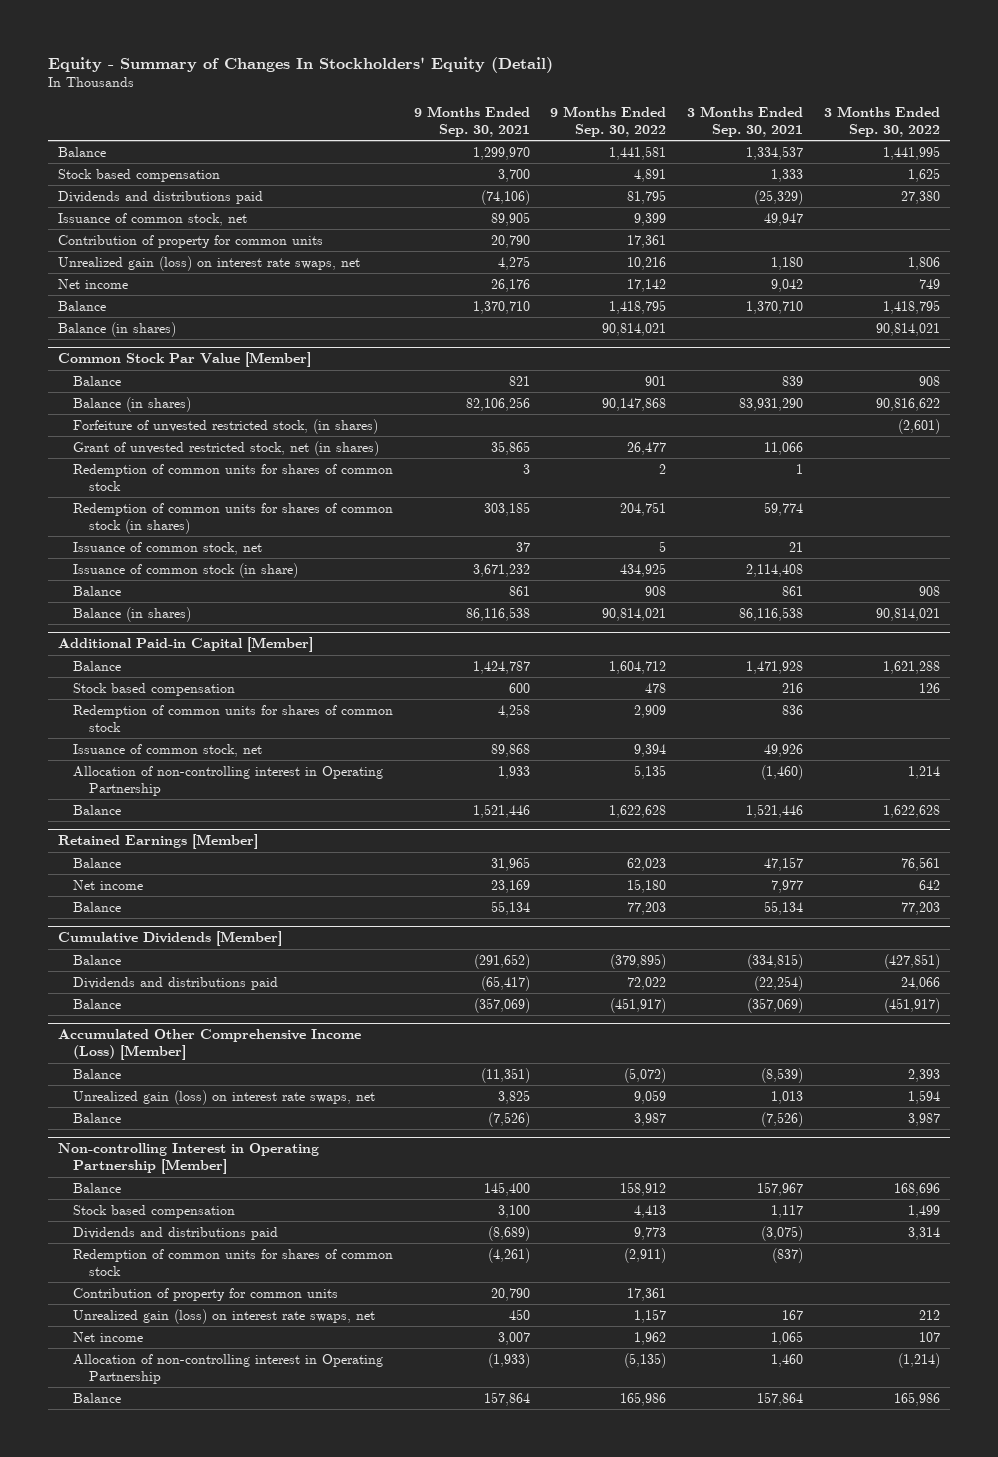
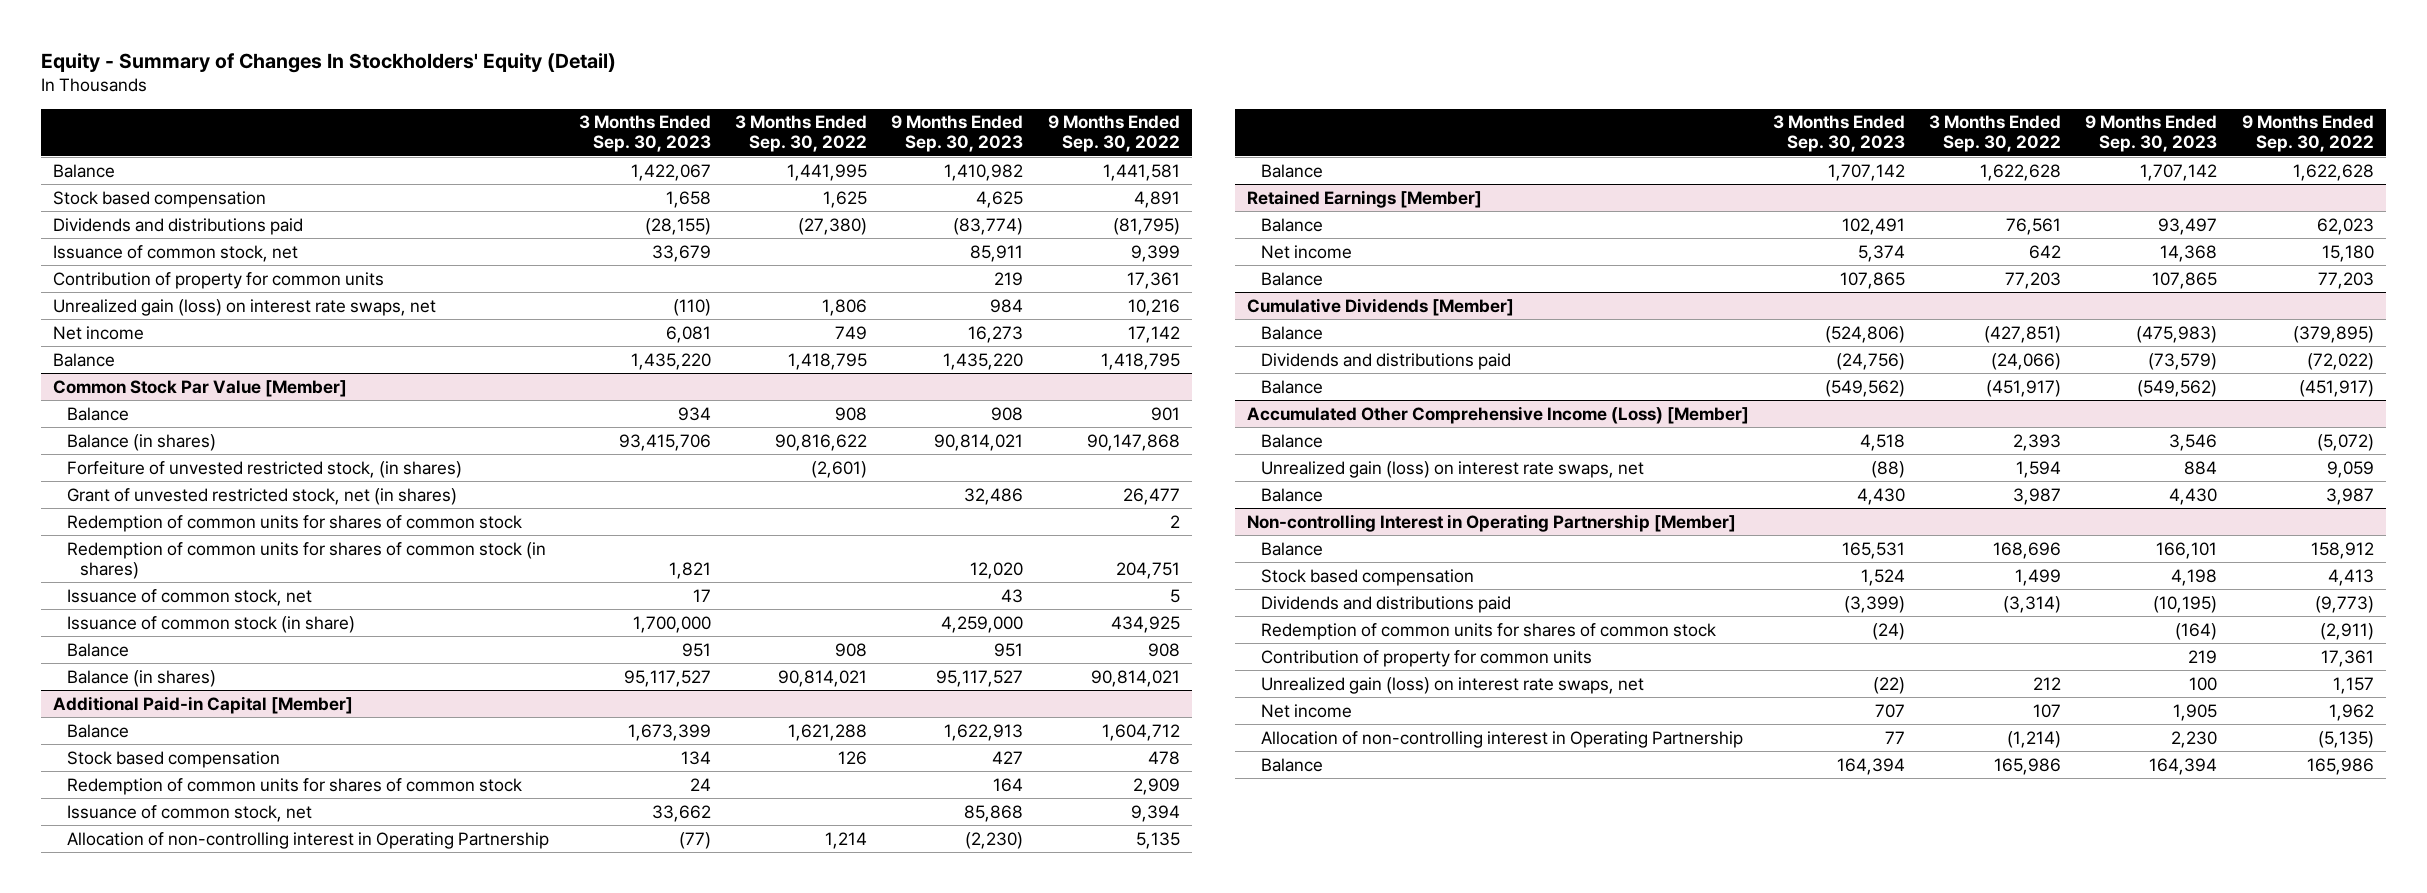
[413,105,530,137] 9 Months Ended Sep. 30, 2021 -> none
[687,105,804,137] 3 Months Ended Sep. 30, 2021 -> none
none -> [579,115,712,153] 3 Months Ended Sep. 30, 2023
none -> [891,115,1024,153] 9 Months Ended Sep. 30, 2023
[627,189,667,204] 81,795 -> [1112,217,1180,235] (81,795)
[900,190,940,204] 27,380 -> [798,217,868,235] (27,380)
[57,321,176,337] Balance (in shares) -> none
[627,976,667,990] 72,022 -> [2306,352,2374,370] (72,022)
[900,976,940,990] 24,066 -> [1991,352,2062,370] (24,066)
[634,1226,667,1240] 9,773 -> [2314,595,2374,613] (9,773)
[907,1226,940,1240] 3,314 -> [2003,595,2062,613] (3,314)

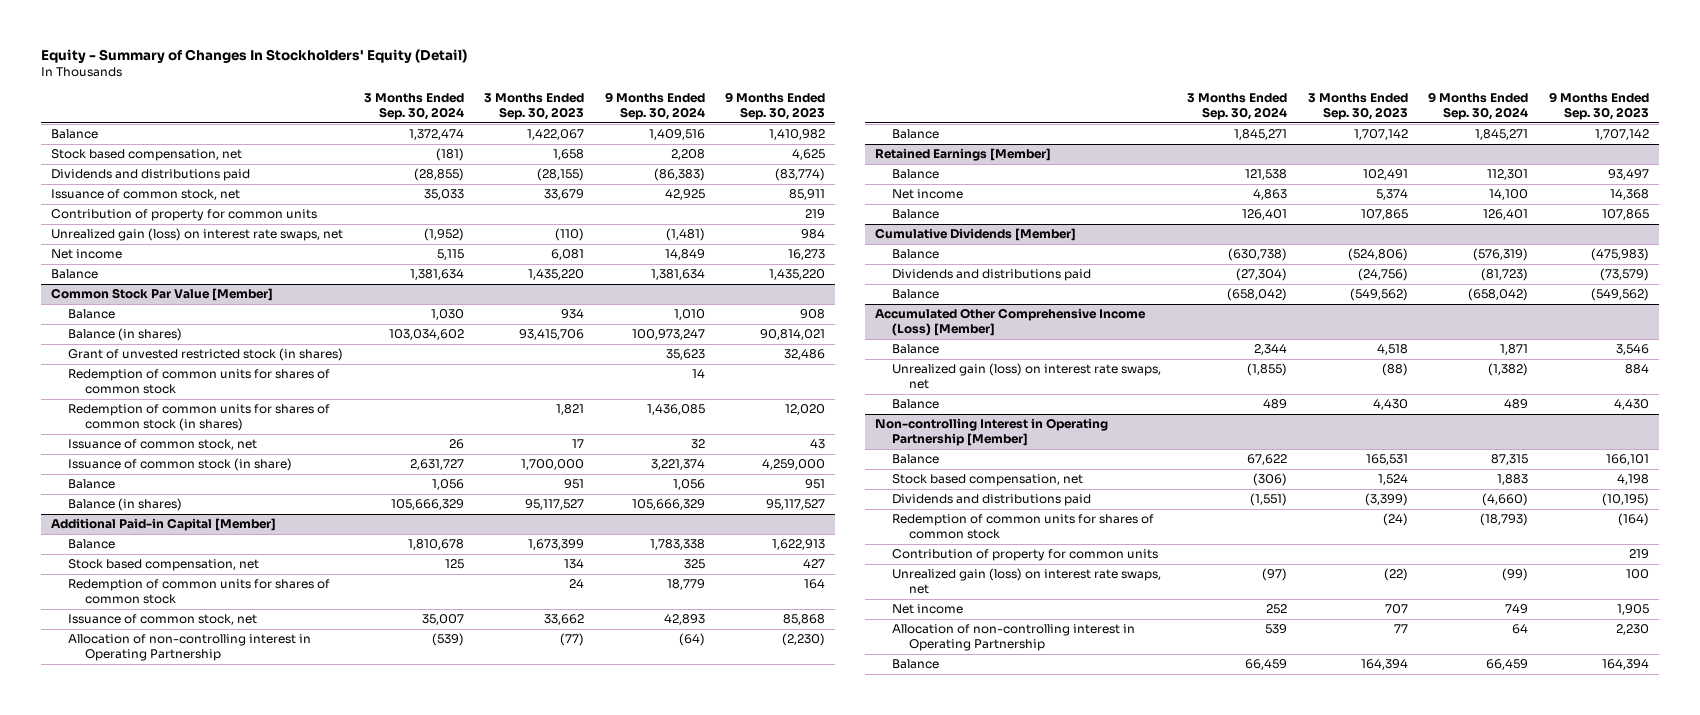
[735,115,868,153] 3 Months Ended Sep. 30, 2022 -> none
[1047,115,1180,153] 9 Months Ended Sep. 30, 2022 -> none
none -> [363,93,464,120] 3 Months Ended Sep. 30, 2024
none -> [604,92,705,120] 9 Months Ended Sep. 30, 2024
[53,190,267,208] Stock based compensation -> [51,149,243,162] Stock based compensation, net
[66,460,462,478] Forfeiture of unvested restricted stock, (in shares) -> none
[66,487,457,505] Grant of unvested restricted stock, net (in shares) -> [68,348,344,362] Grant of unvested restricted stock (in shares)
[66,750,280,768] Stock based compensation -> [68,559,260,572] Stock based compensation, net
[1260,568,1474,586] Stock based compensation -> [891,474,1083,487] Stock based compensation, net

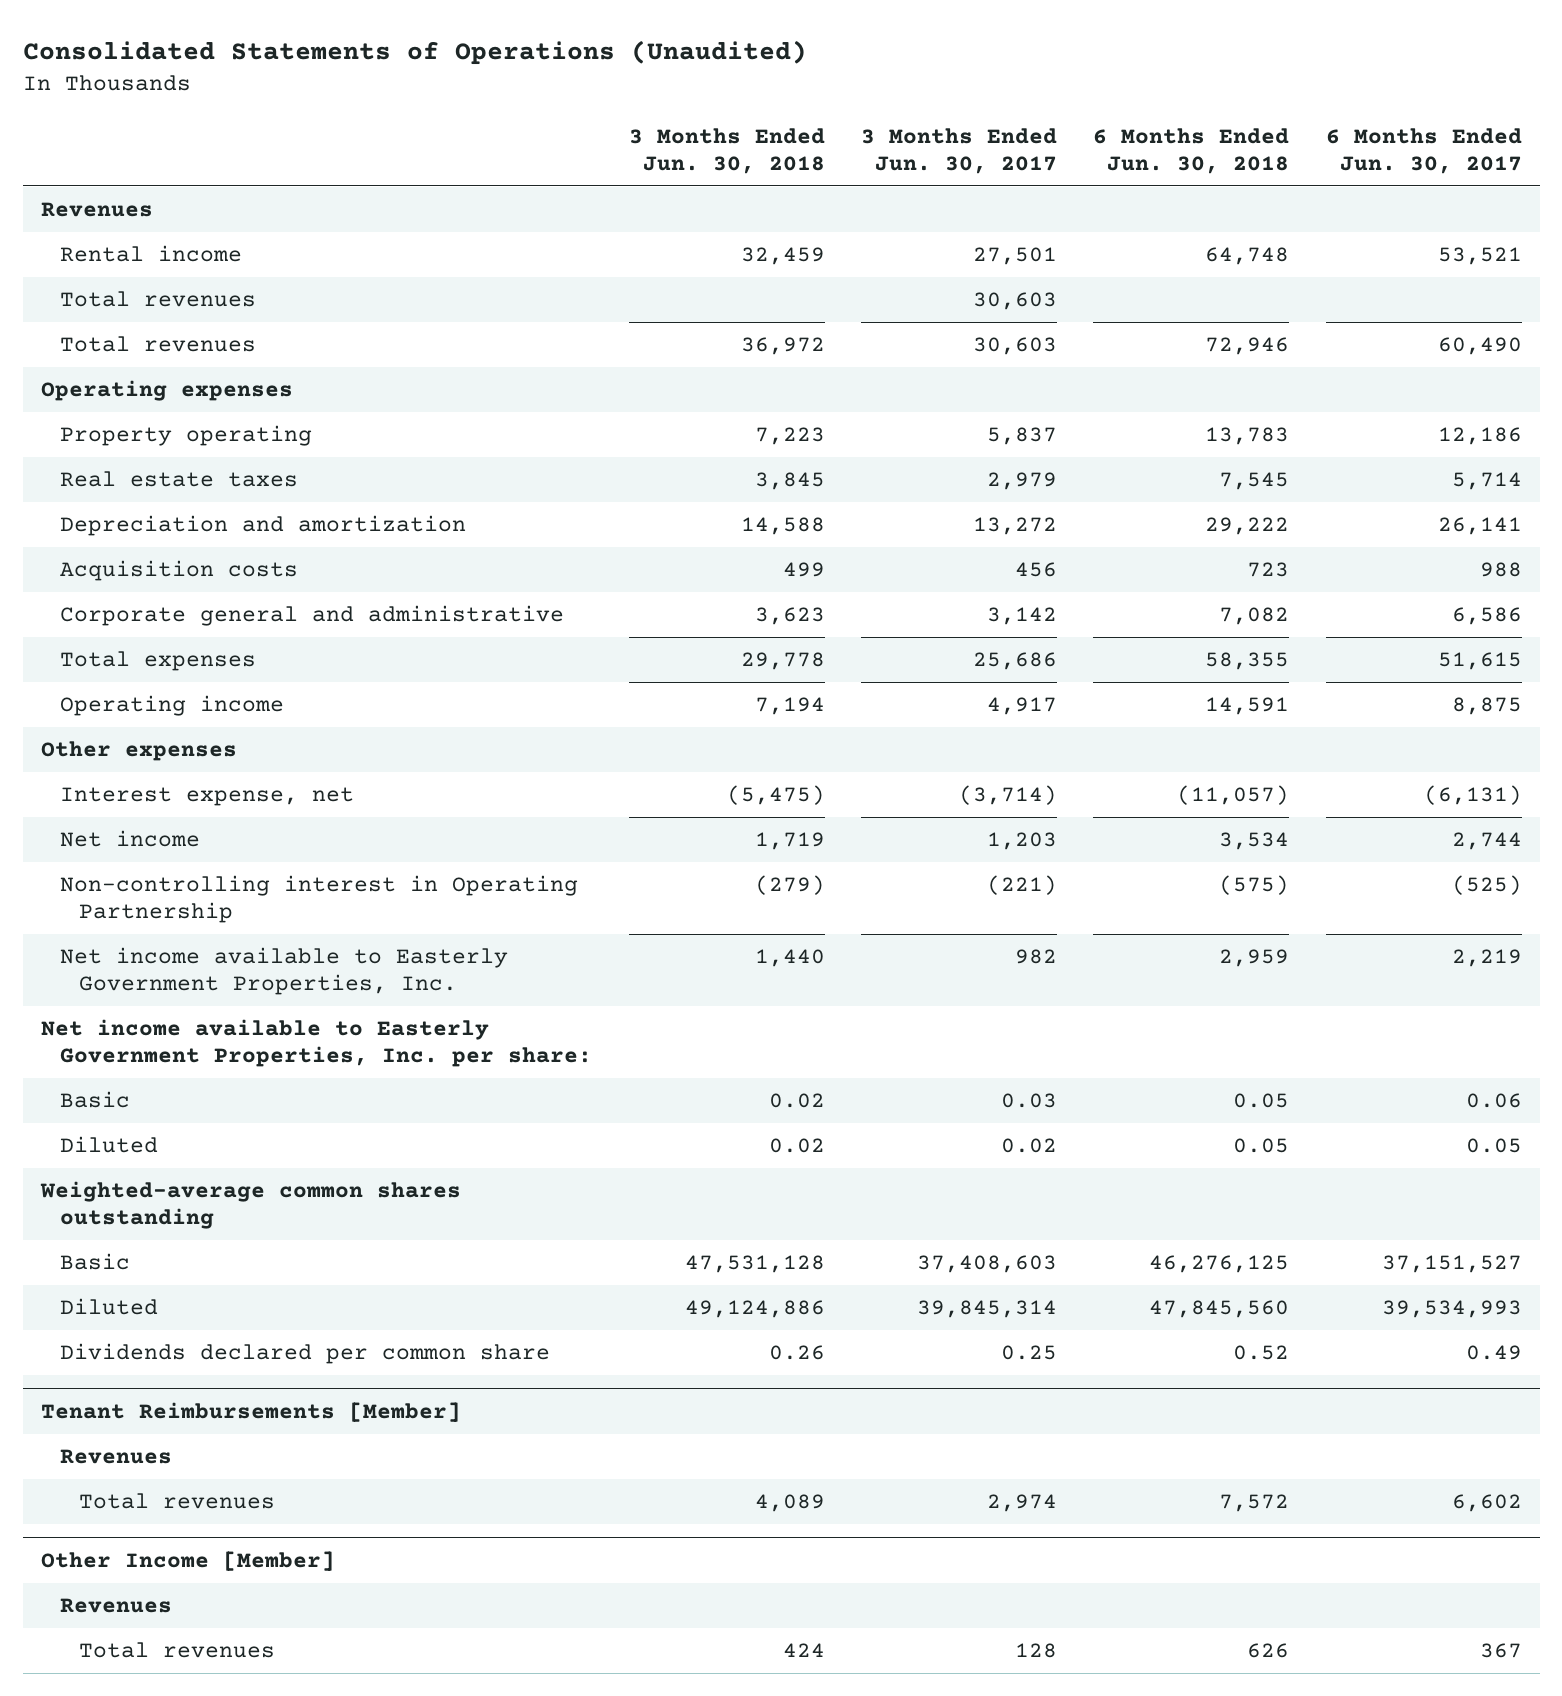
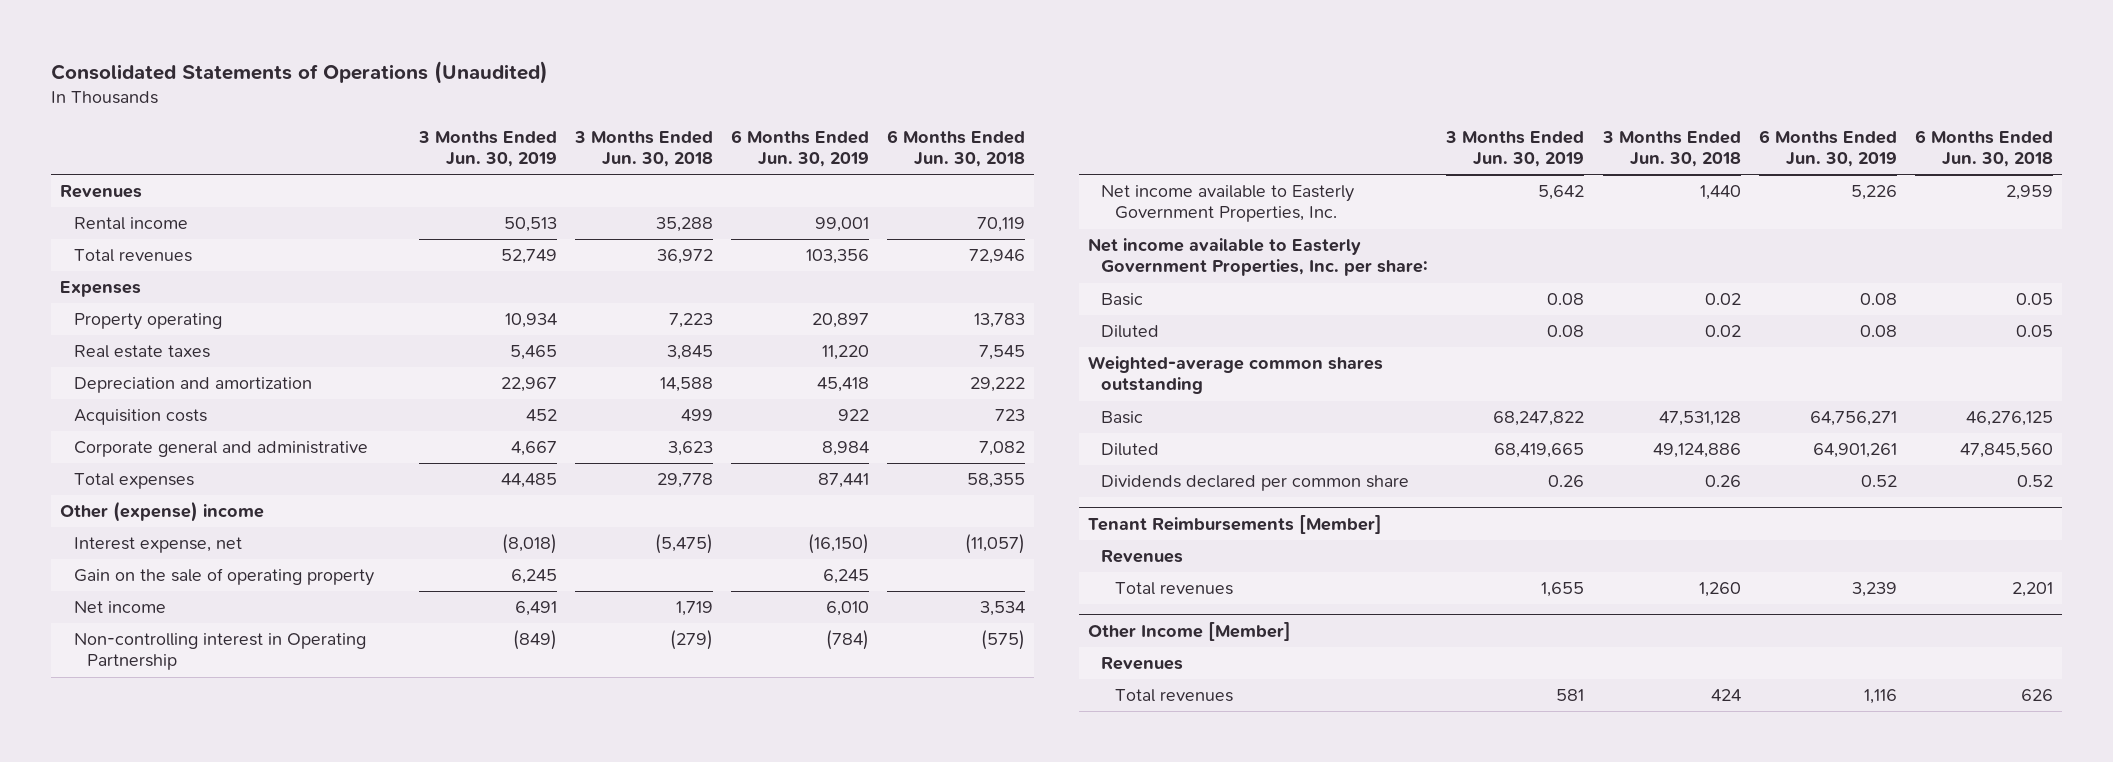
[860,127,1057,174] 3 Months Ended Jun. 30, 2017 -> none
[1325,127,1522,174] 6 Months Ended Jun. 30, 2017 -> none
none -> [417,131,557,168] 3 Months Ended Jun. 30, 2019
none -> [731,130,870,168] 6 Months Ended Jun. 30, 2019
[60,291,257,308] Total revenues -> none
[740,247,825,266] 32,459 -> [655,217,713,233] 35,288
[1205,247,1290,266] 64,748 -> [977,217,1026,233] 70,119
[40,380,293,402] Operating expenses -> [60,281,142,298] Expenses
[60,695,285,717] Operating income -> none
[40,741,237,762] Other expenses -> [60,501,265,523] Other (expense) income
none -> [73,568,374,587] Gain on the sale of operating property
[754,1494,825,1513] 4,089 -> [1698,582,1741,598] 1,260
[1219,1494,1290,1513] 7,572 -> [2011,582,2053,598] 2,201

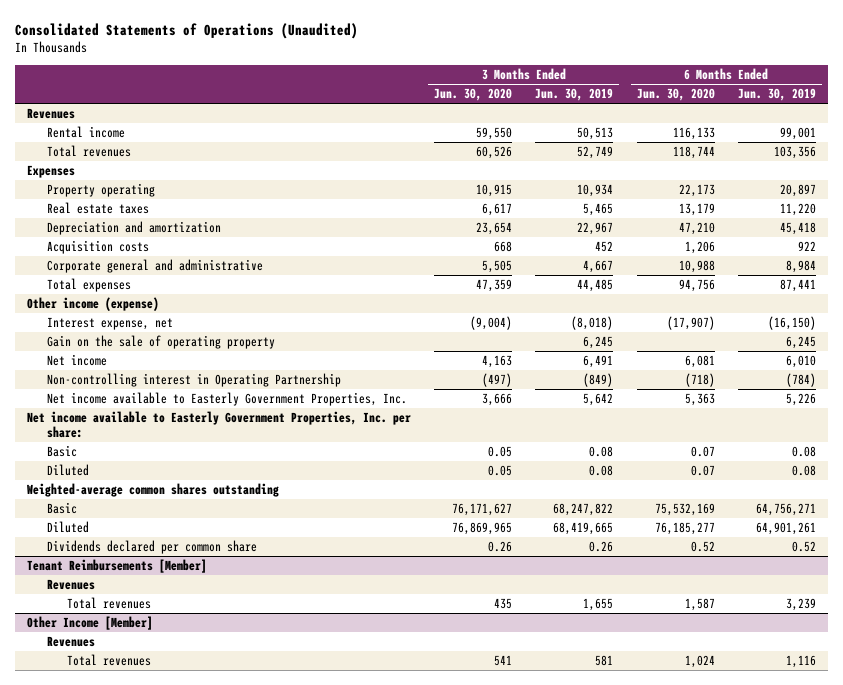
[573,131,713,168] 3 Months Ended Jun. 30, 2018 -> none
[887,130,1026,168] 6 Months Ended Jun. 30, 2018 -> none
none -> [434,88,513,102] Jun. 30, 2020
none -> [636,88,715,102] Jun. 30, 2020
[60,501,265,523] Other (expense) income -> [26,296,159,311] Other income (expense)

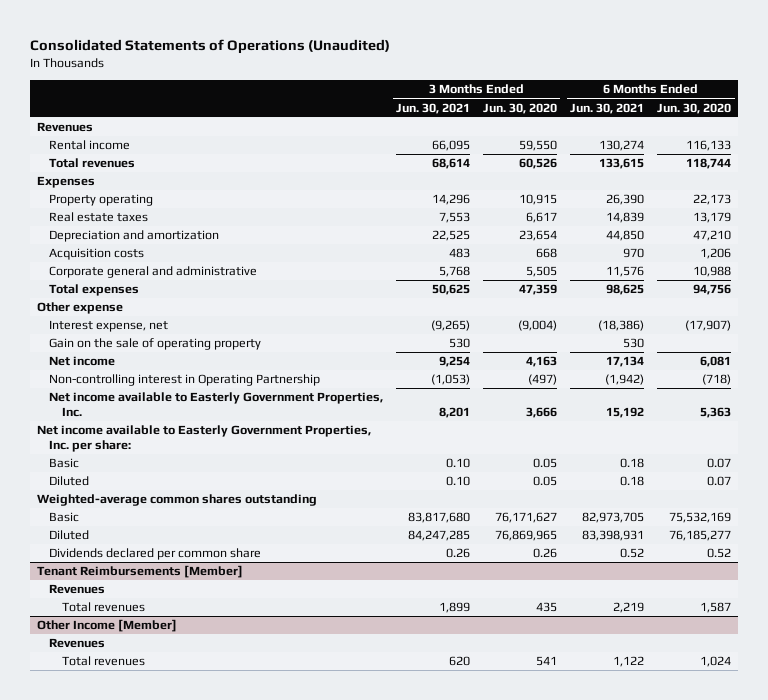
[535,88,614,102] Jun. 30, 2019 -> none
[737,88,816,102] Jun. 30, 2019 -> none
none -> [396,102,471,114] Jun. 30, 2021
none -> [570,102,645,114] Jun. 30, 2021
[26,296,159,311] Other income (expense) -> [36,302,123,315] Other expense

